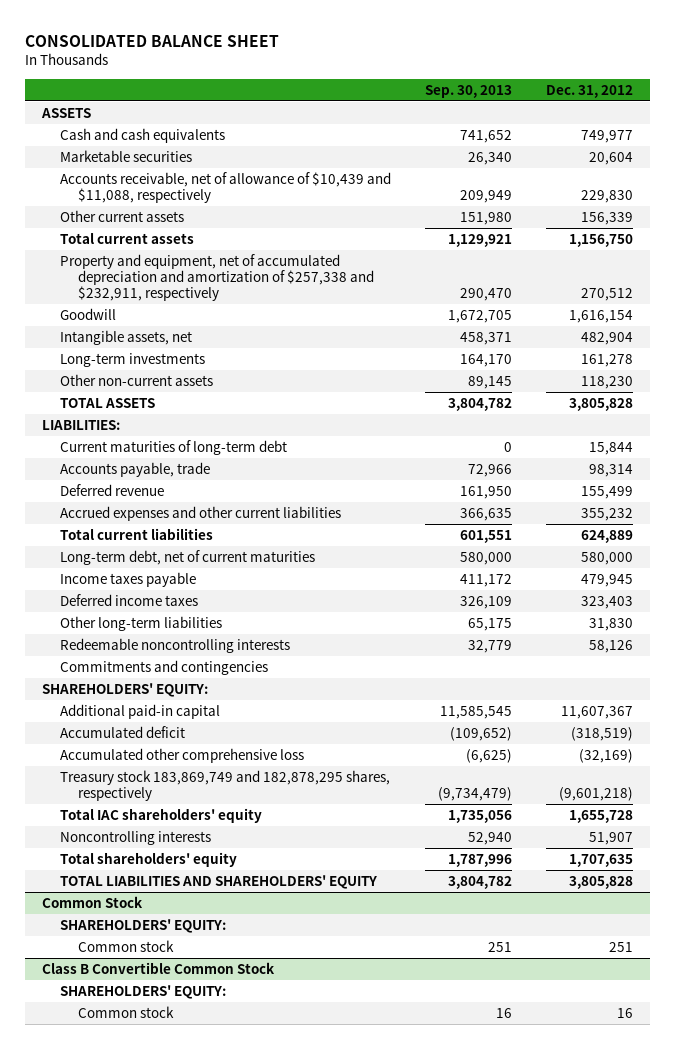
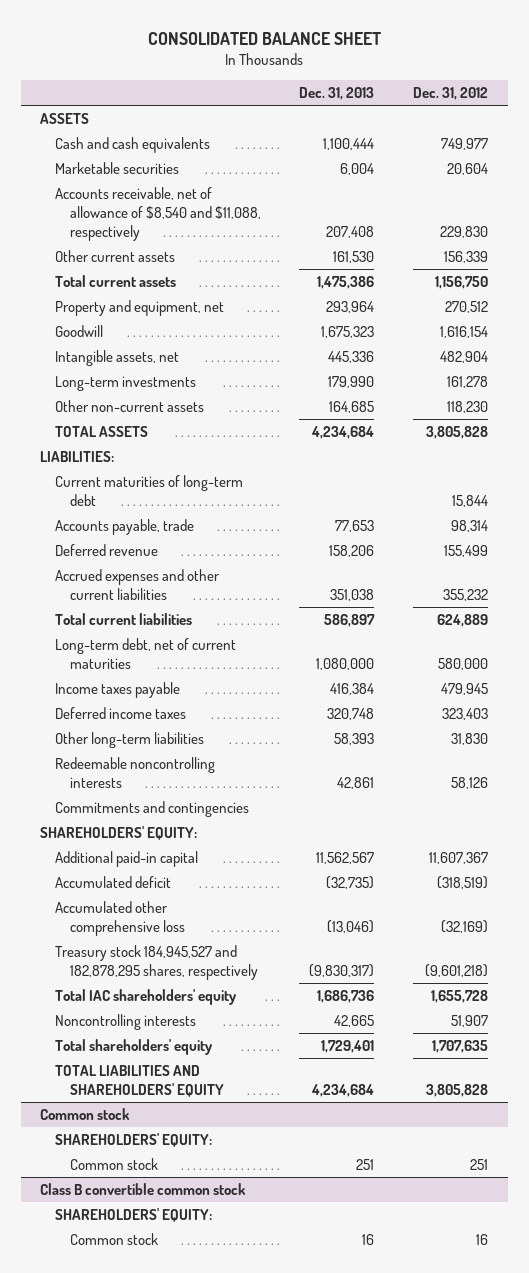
[425,84,513,98] Sep. 30, 2013 -> none
none -> [299,87,375,101] Dec. 31, 2013
[60,171,392,203] Accounts receivable, net of allowance of $10,439 and $11,088, respectively -> [54,186,261,242] Accounts receivable, net of allowance of $8,540 and $11,088, respectively
[60,253,375,301] Property and equipment, net of accumulated depreciation and amortization of $257,338 and $232,911, respectively -> [54,299,224,316] Property and equipment, net
[60,769,391,801] Treasury stock 183,869,749 and 182,878,295 shares, respectively -> [54,944,258,981] Treasury stock 184,945,527 and 182,878,295 shares, respectively
[42,895,144,908] Common Stock -> [40,1107,131,1120] Common stock
[42,961,276,974] Class B Convertible Common Stock -> [40,1182,247,1195] Class B convertible common stock

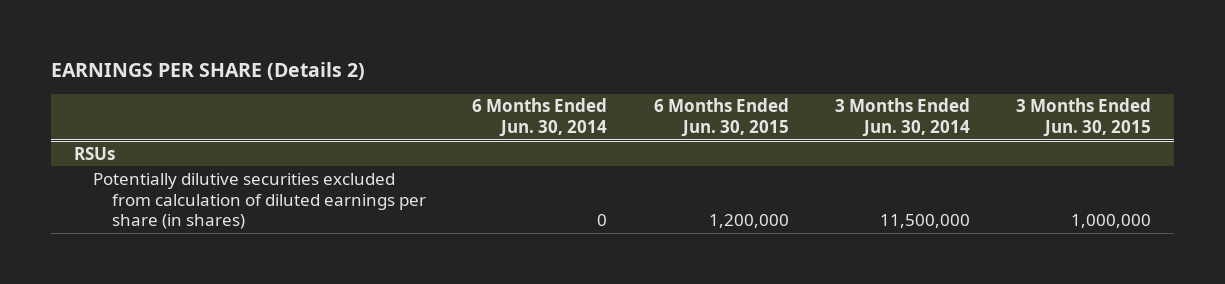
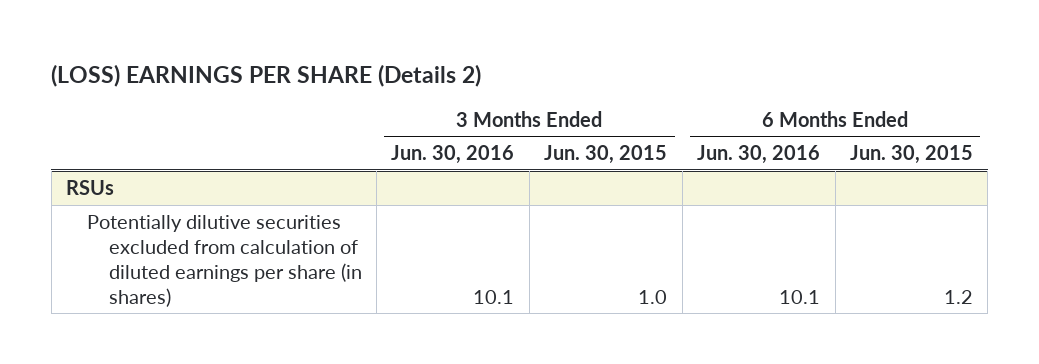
[50,62,365,81] EARNINGS PER SHARE (Details 2) -> [51,63,482,87] (LOSS) EARNINGS PER SHARE (Details 2)
[472,98,608,138] 6 Months Ended Jun. 30, 2014 -> none
[834,98,970,138] 3 Months Ended Jun. 30, 2014 -> none
none -> [391,145,515,165] Jun. 30, 2016
none -> [697,145,821,165] Jun. 30, 2016
[708,214,789,229] 1,200,000 -> [943,289,973,304] 1.2
[1071,214,1152,229] 1,000,000 -> [638,289,668,304] 1.0

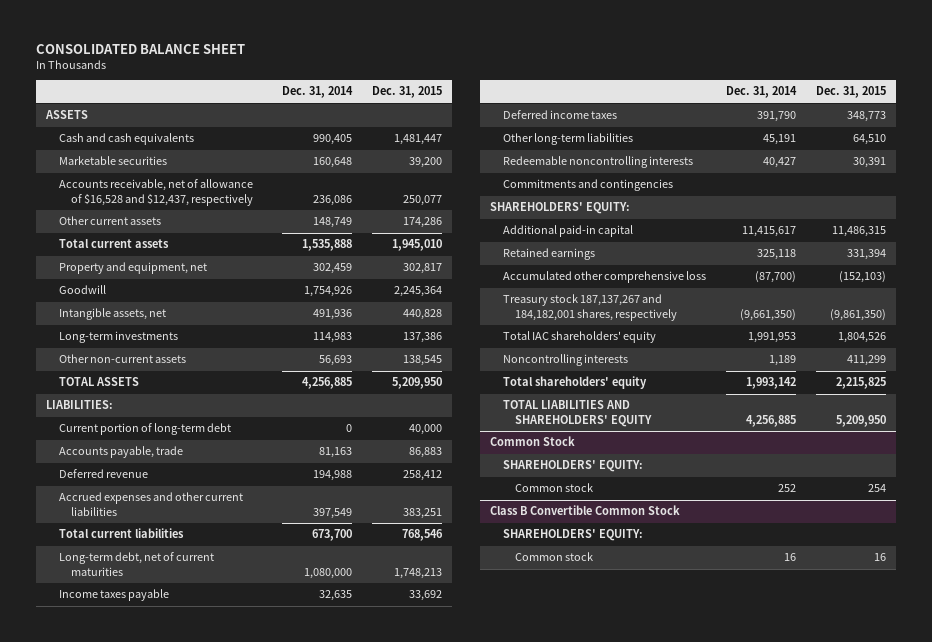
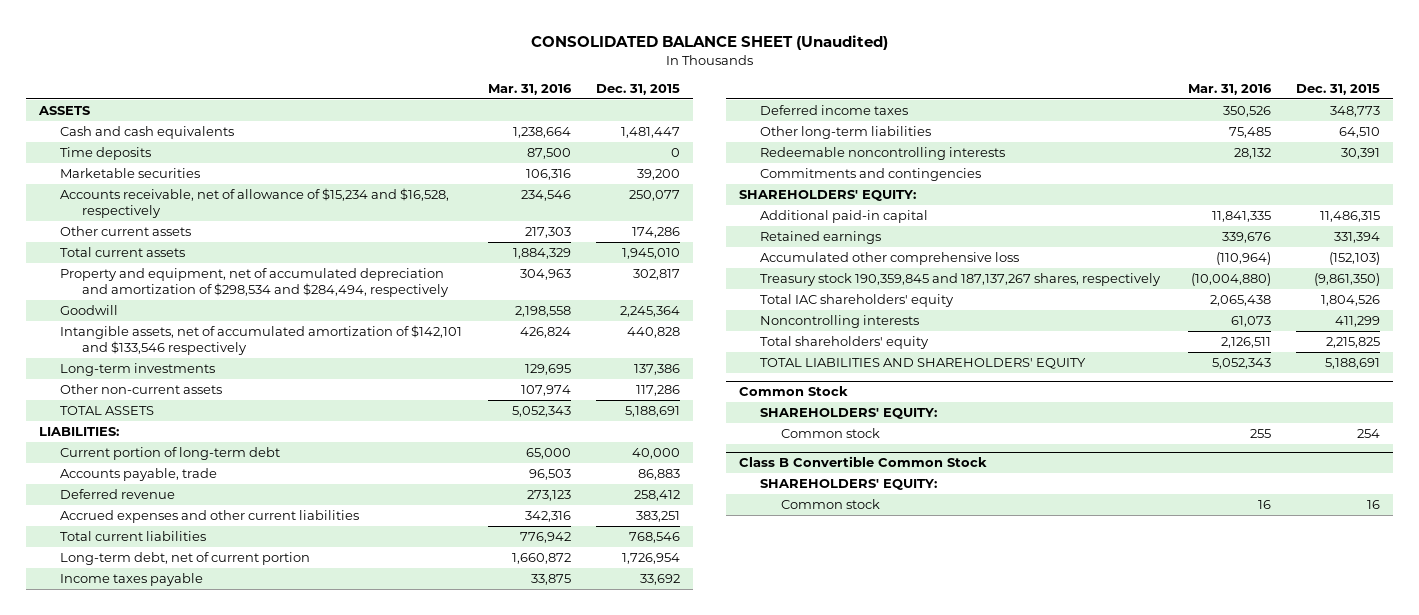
[36,43,246,54] CONSOLIDATED BALANCE SHEET -> [530,35,888,51] CONSOLIDATED BALANCE SHEET (Unaudited)
[281,86,353,99] Dec. 31, 2014 -> none
none -> [487,84,572,96] Mar. 31, 2016
none -> [60,146,152,160] Time deposits
[58,179,254,206] Accounts receivable, net of allowance of $16,528 and $12,437, respectively -> [60,187,450,219] Accounts receivable, net of allowance of $15,234 and $16,528, respectively
[58,262,207,275] Property and equipment, net -> [60,267,449,298] Property and equipment, net of accumulated depreciation and amortization of $298,534 and $284,494, respectively
[58,308,166,321] Intangible assets, net -> [60,324,463,356] Intangible assets, net of accumulated amortization of $142,101 and $133,546 respectively
[402,355,442,367] 138,545 -> [636,384,681,396] 117,286
[391,377,442,390] 5,209,950 -> [625,405,681,417] 5,188,691
[58,552,214,576] Long-term debt, net of current maturities -> [60,551,311,565] Long-term debt, net of current portion
[393,567,442,579] 1,748,213 -> [622,552,681,564] 1,726,954
[502,294,678,321] Treasury stock 187,137,267 and 184,182,001 shares, respectively -> [760,272,1162,286] Treasury stock 190,359,845 and 187,137,267 shares, respectively
[835,414,886,427] 5,209,950 -> [1324,357,1380,369] 5,188,691

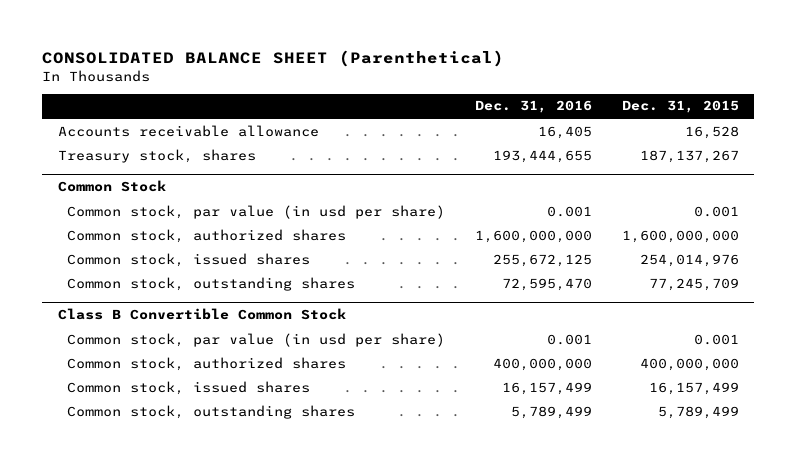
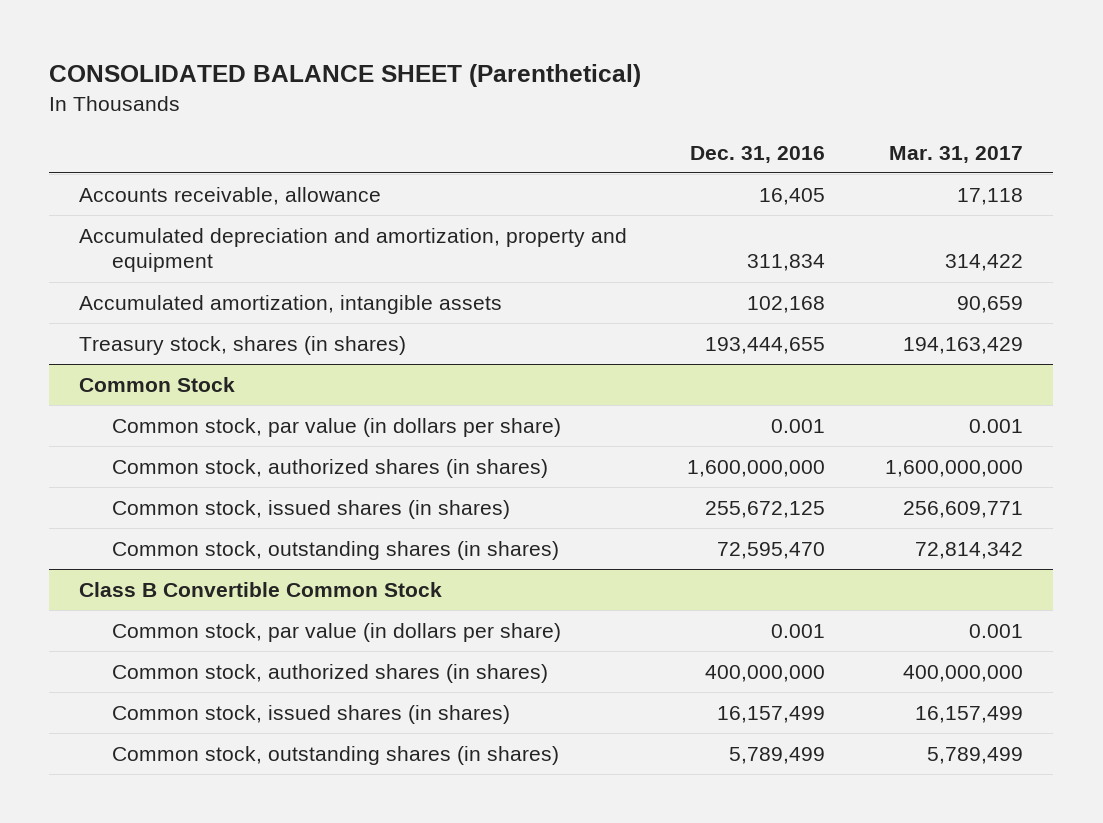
[622,100,740,114] Dec. 31, 2015 -> none
none -> [889,145,1024,163] Mar. 31, 2017
[57,124,319,137] Accounts receivable allowance -> [79,186,382,205] Accounts receivable, allowance
none -> [79,227,628,273] Accumulated depreciation and amortization, property and equipment
none -> [79,294,503,314] Accumulated amortization, intangible assets
[57,148,256,163] Treasury stock, shares -> [79,335,407,355] Treasury stock, shares (in shares)
[67,204,446,219] Common stock, par value (in usd per share) -> [111,417,561,437] Common stock, par value (in dollars per share)
[67,228,347,243] Common stock, authorized shares -> [111,458,548,478] Common stock, authorized shares (in shares)
[67,252,311,267] Common stock, issued shares -> [111,499,510,519] Common stock, issued shares (in shares)
[67,276,356,291] Common stock, outstanding shares -> [111,540,559,560] Common stock, outstanding shares (in shares)
[67,332,446,347] Common stock, par value (in usd per share) -> [111,622,561,642] Common stock, par value (in dollars per share)
[67,356,347,371] Common stock, authorized shares -> [111,663,548,683] Common stock, authorized shares (in shares)
[67,380,311,395] Common stock, issued shares -> [111,704,510,724] Common stock, issued shares (in shares)
[67,404,356,419] Common stock, outstanding shares -> [111,745,559,765] Common stock, outstanding shares (in shares)

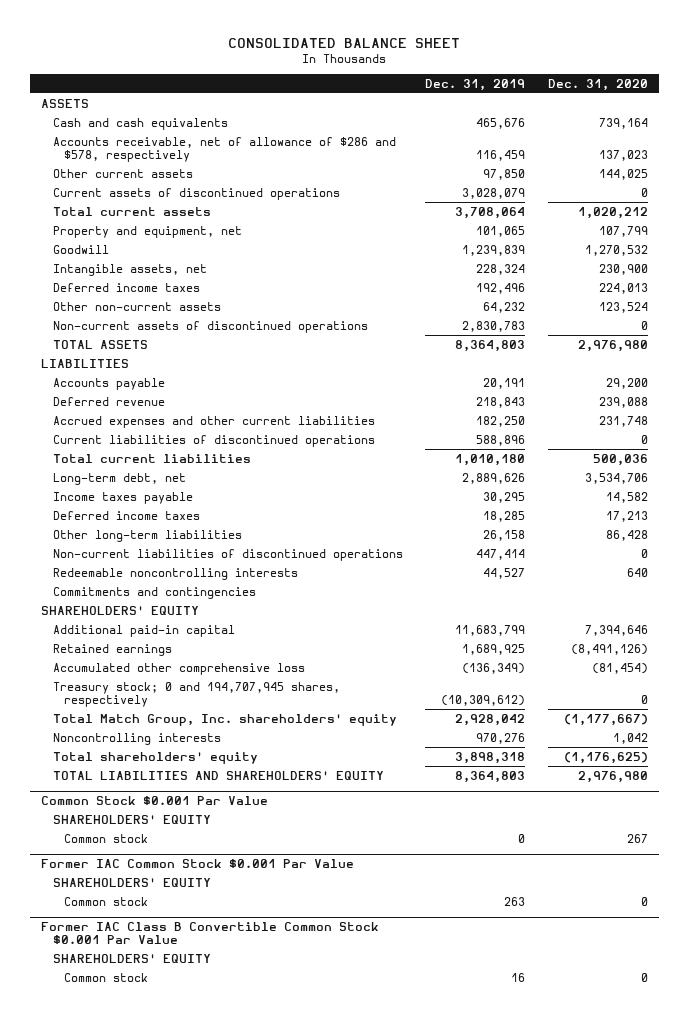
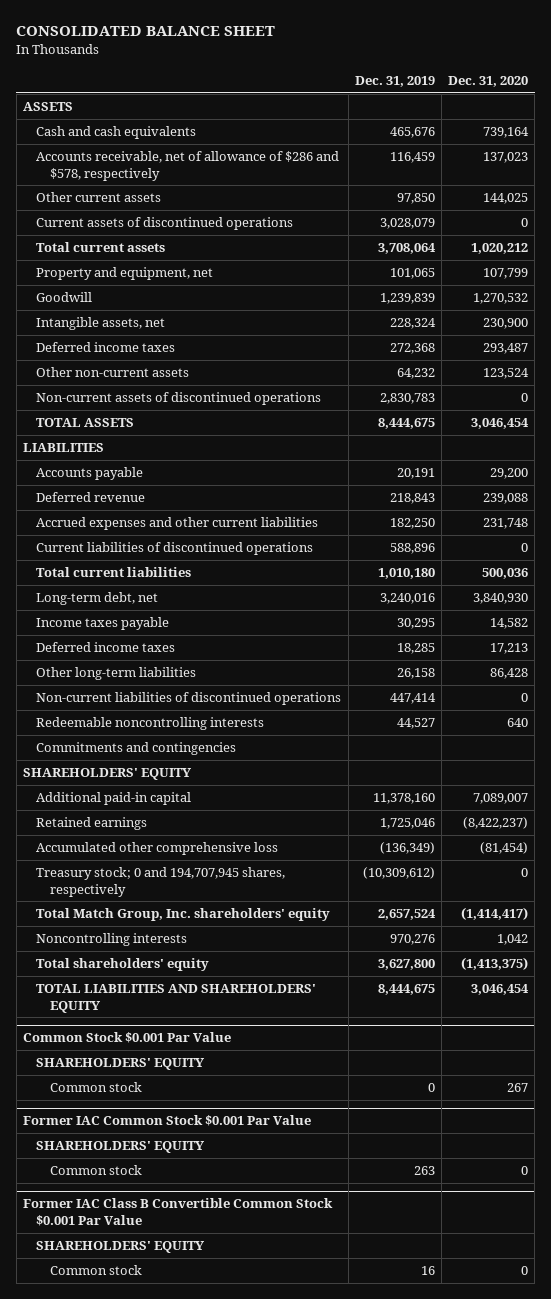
[476,282,526,294] 192,496 -> [389,343,435,355] 272,368
[598,282,648,294] 224,013 -> [483,343,529,355] 293,487
[455,339,526,352] 8,364,803 -> [377,418,435,430] 8,444,675
[577,339,648,352] 2,976,980 -> [471,418,530,430] 3,046,454
[462,472,526,484] 2,889,626 -> [379,593,435,605] 3,240,016
[584,472,648,484] 3,534,706 -> [473,593,529,605] 3,840,930
[455,624,526,636] 11,683,799 -> [372,793,435,805] 11,378,160
[584,624,648,636] 7,394,646 -> [473,793,529,805] 7,089,007
[462,643,526,655] 1,689,925 -> [379,818,435,830] 1,725,046
[570,643,648,655] (8,491,126) -> [463,817,529,830] (8,422,237)
[455,713,526,726] 2,928,042 -> [377,909,436,921] 2,657,524
[563,713,648,726] (1,177,667) -> [461,907,529,921] (1,414,417)
[455,751,526,764] 3,898,318 -> [377,959,435,971] 3,627,800
[563,751,648,764] (1,176,625) -> [461,957,529,971] (1,413,375)
[455,770,526,783] 8,364,803 -> [377,984,435,996] 8,444,675
[577,770,648,783] 2,976,980 -> [471,984,530,996] 3,046,454

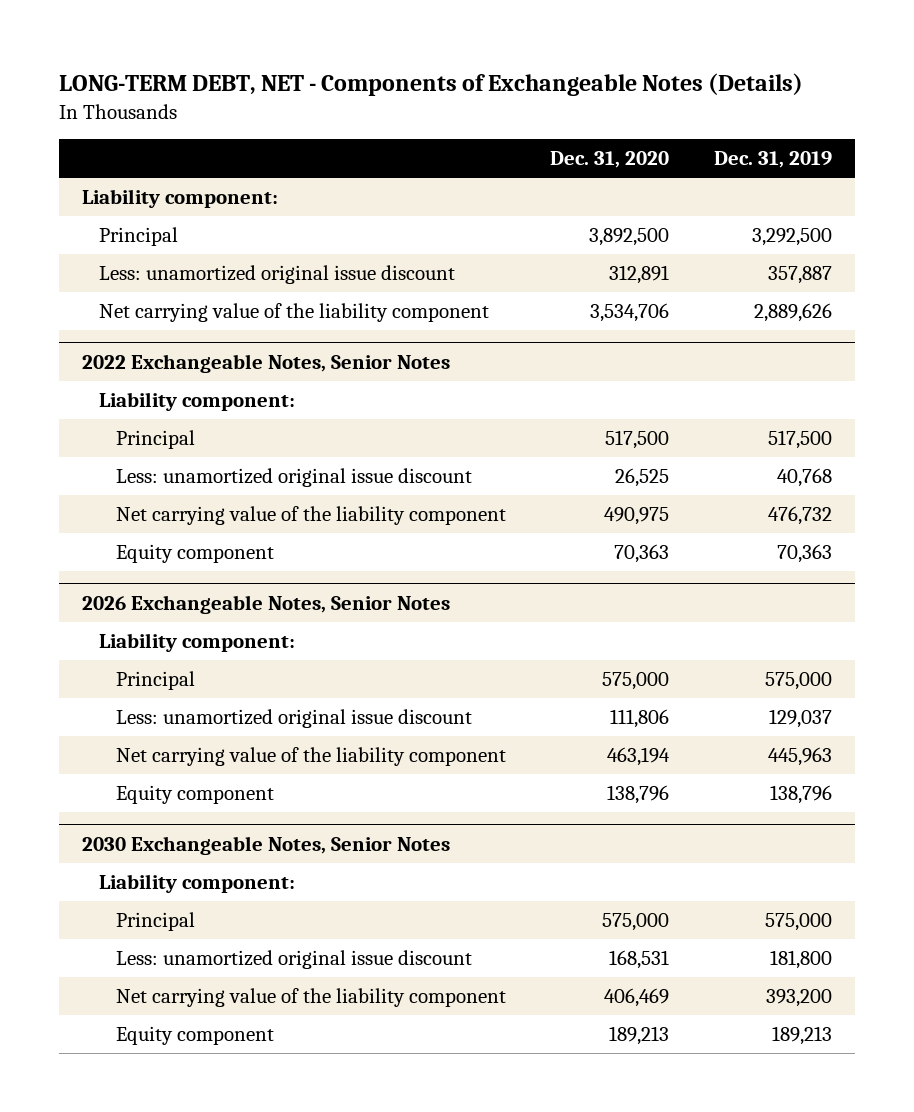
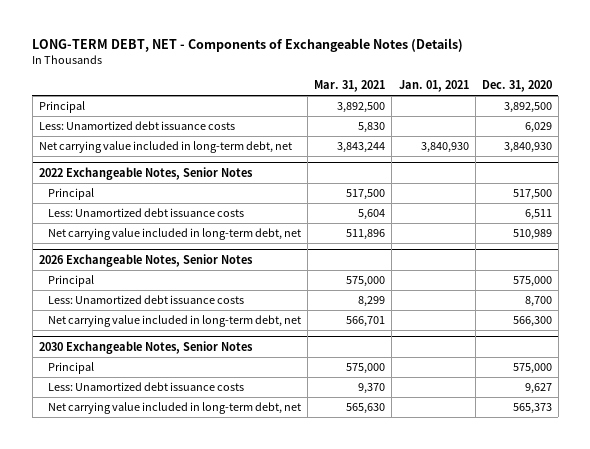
[714,151,833,169] Dec. 31, 2019 -> none
none -> [314,80,386,93] Mar. 31, 2021
none -> [398,80,469,93] Jan. 01, 2021
[81,188,278,208] Liability component: -> none
[98,264,455,284] Less: unamortized original issue discount -> [38,121,235,131] Less: Unamortized debt issuance costs
[609,264,670,284] 312,891 -> [524,122,552,134] 6,029
[98,302,489,322] Net carrying value of the liability component -> [38,141,292,154] Net carrying value included in long-term debt, net
[590,302,670,322] 3,534,706 -> [503,142,552,154] 3,840,930
[98,391,295,411] Liability component: -> none
[115,543,274,563] Equity component -> none
[115,467,472,487] Less: unamortized original issue discount -> [48,208,245,218] Less: Unamortized debt issuance costs
[615,467,670,487] 26,525 -> [524,209,552,221] 6,511
[115,505,506,525] Net carrying value of the liability component -> [48,228,302,241] Net carrying value included in long-term debt, net
[604,506,670,525] 490,975 -> [512,229,552,241] 510,989
[98,632,295,652] Liability component: -> none
[115,784,274,804] Equity component -> none
[115,708,472,728] Less: unamortized original issue discount -> [48,295,245,305] Less: Unamortized debt issuance costs
[610,708,670,728] 111,806 -> [524,296,552,308] 8,700
[115,746,506,766] Net carrying value of the liability component -> [48,315,302,328] Net carrying value included in long-term debt, net
[607,746,671,766] 463,194 -> [512,316,552,328] 566,300
[98,873,295,893] Liability component: -> none
[115,1025,274,1045] Equity component -> none
[115,949,472,969] Less: unamortized original issue discount -> [48,382,245,392] Less: Unamortized debt issuance costs
[609,949,670,969] 168,531 -> [524,383,552,395] 9,627
[115,987,506,1007] Net carrying value of the liability component -> [48,402,302,415] Net carrying value included in long-term debt, net
[604,987,670,1007] 406,469 -> [512,403,552,415] 565,373

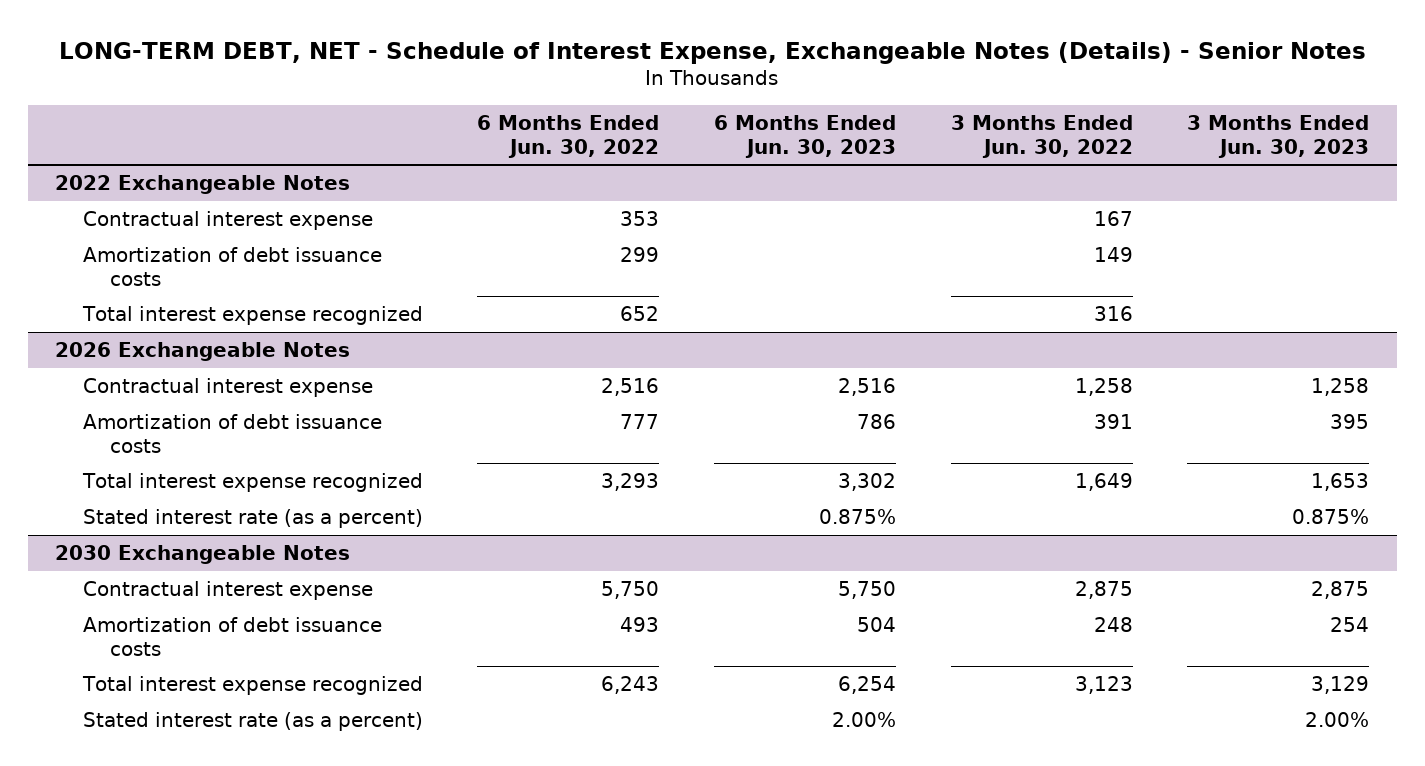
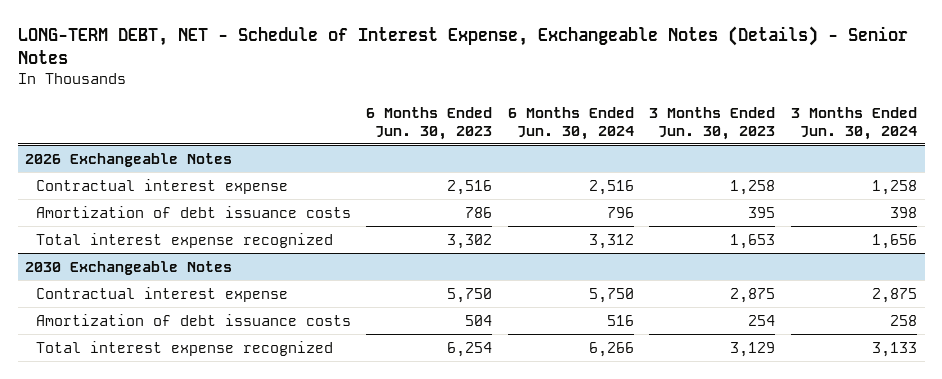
[477,115,660,158] 6 Months Ended Jun. 30, 2022 -> none
[950,115,1133,158] 3 Months Ended Jun. 30, 2022 -> none
none -> [507,106,634,140] 6 Months Ended Jun. 30, 2024
none -> [790,106,917,140] 3 Months Ended Jun. 30, 2024
[55,175,351,195] 2022 Exchangeable Notes -> none
[82,211,373,231] Contractual interest expense -> none
[82,247,382,286] Amortization of debt issuance costs -> none
[81,306,423,326] Total interest expense recognized -> none
[82,509,423,529] Stated interest rate (as a percent) -> none
[82,712,423,732] Stated interest rate (as a percent) -> none

